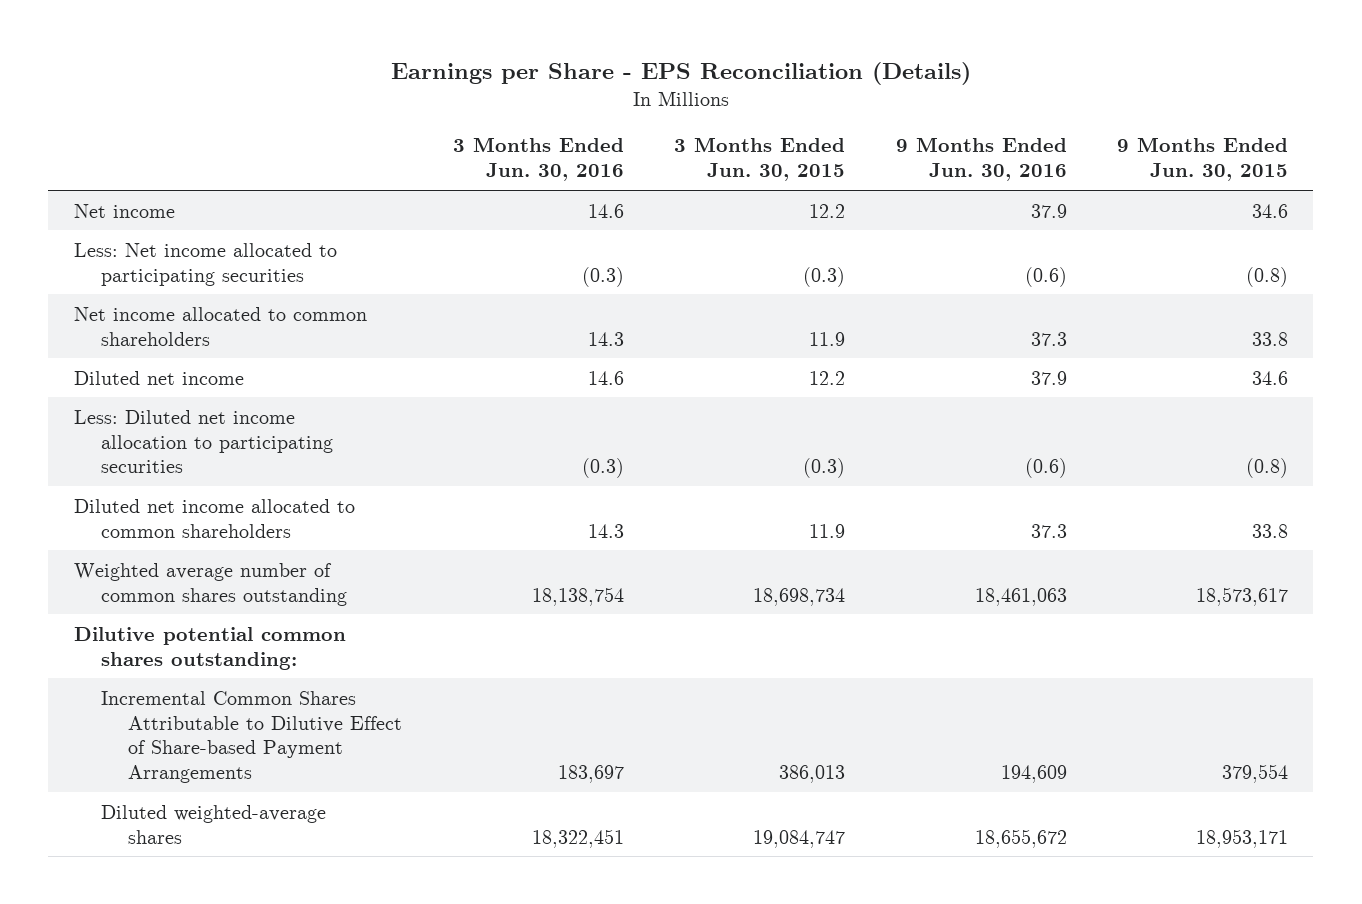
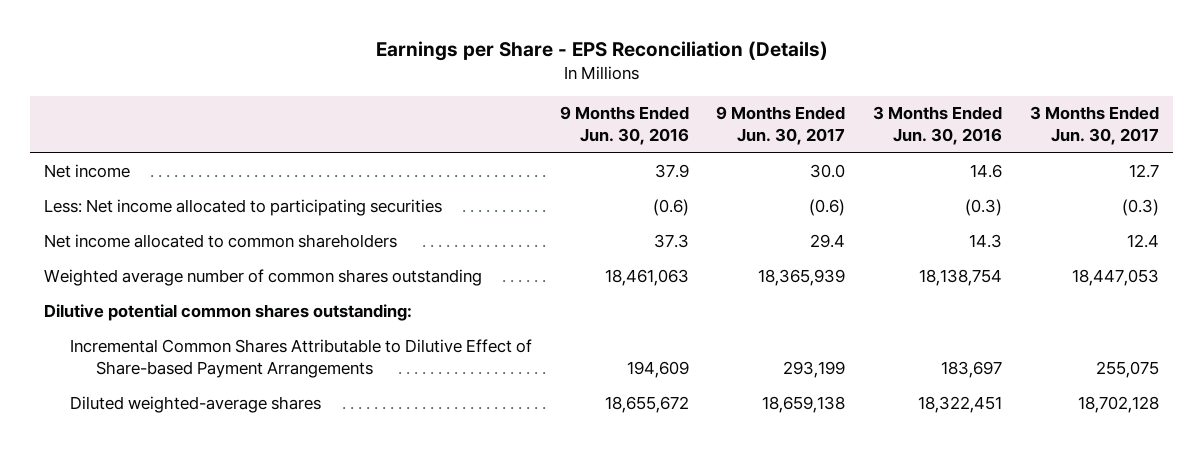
[674,137,846,182] 3 Months Ended Jun. 30, 2015 -> none
[1117,137,1289,182] 9 Months Ended Jun. 30, 2015 -> none
none -> [716,106,846,146] 9 Months Ended Jun. 30, 2017
none -> [1030,106,1160,146] 3 Months Ended Jun. 30, 2017
[73,370,244,385] Diluted net income -> none
[73,409,333,474] Less: Diluted net income allocation to participating securities -> none
[73,498,355,538] Diluted net income allocated to common shareholders -> none

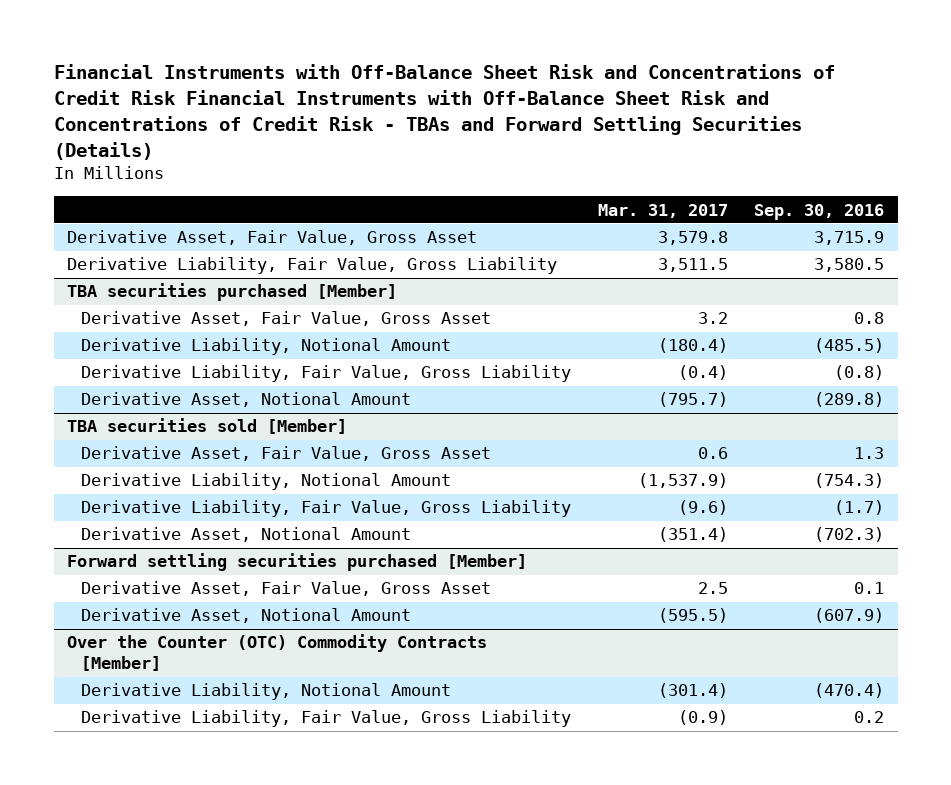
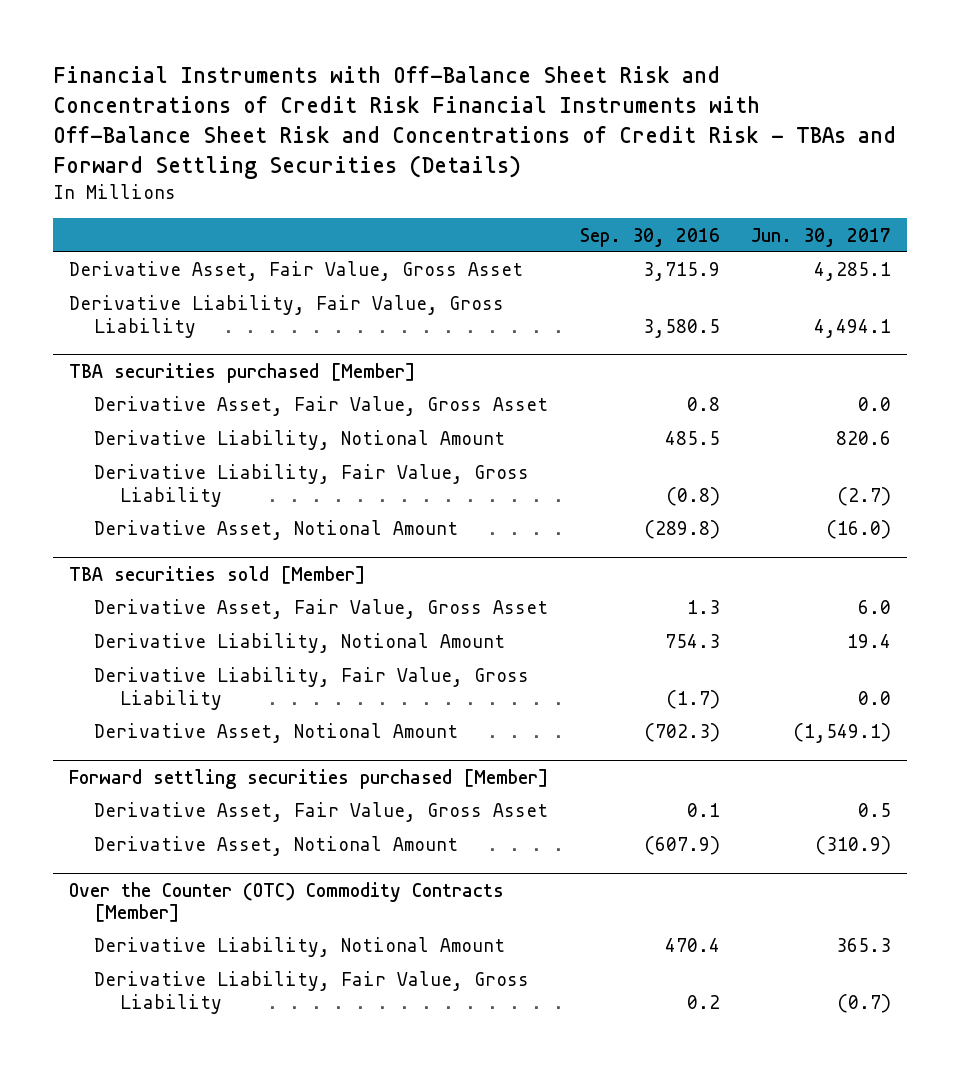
[597,203,728,218] Mar. 31, 2017 -> none
none -> [751,227,892,247] Jun. 30, 2017
[814,338,885,354] (485.5) -> [665,431,721,446] 485.5
[814,473,885,489] (754.3) -> [665,634,721,649] 754.3
[814,683,885,699] (470.4) -> [665,938,721,953] 470.4

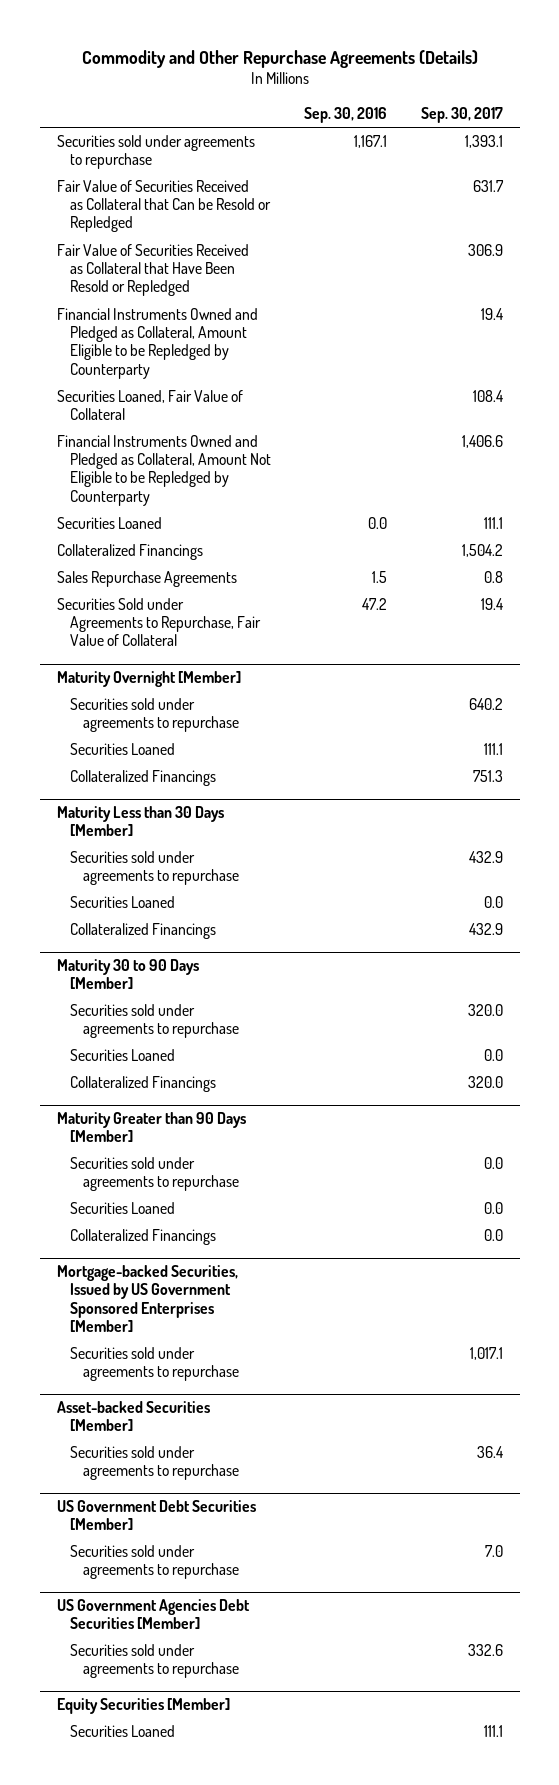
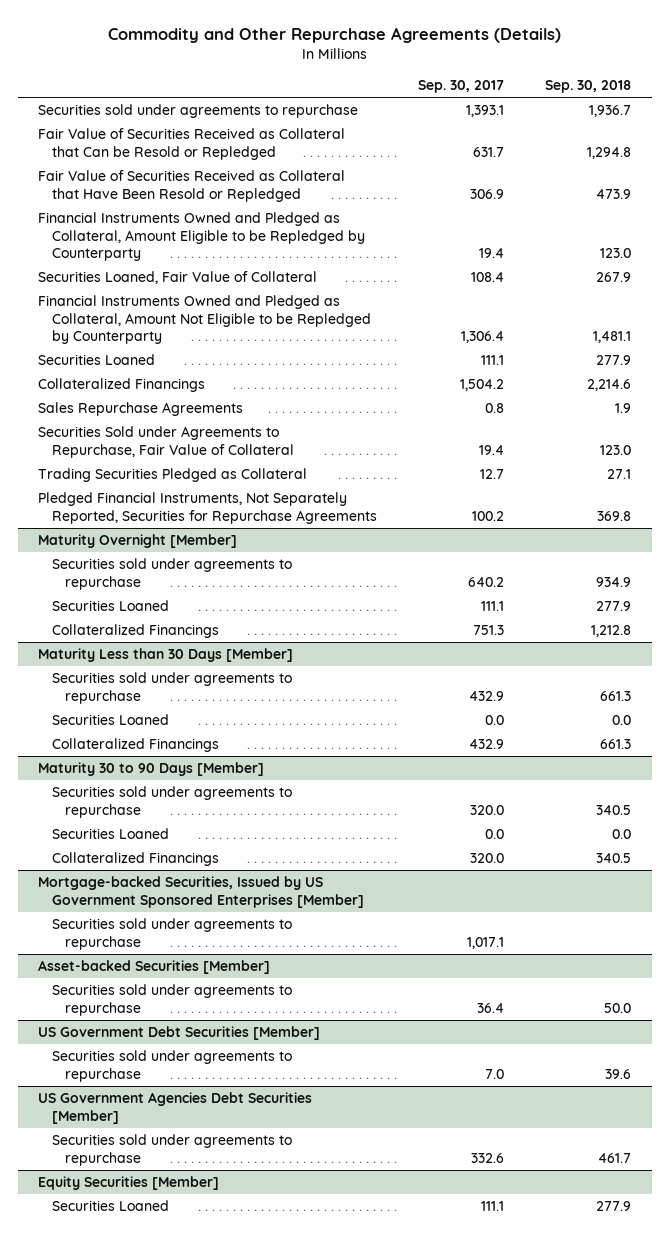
[304,107,388,124] Sep. 30, 2016 -> none
none -> [544,80,631,94] Sep. 30, 2018
[461,435,503,449] 1,406.6 -> [460,331,504,344] 1,306.4
none -> [38,468,308,483] Trading Securities Pledged as Collateral
none -> [38,492,377,524] Pledged Financial Instruments, Not Separately Reported, Securities for Repurchase Agreements
[56,1112,246,1143] Maturity Greater than 90 Days [Member] -> none
[69,1157,239,1192] Securities sold under agreements to repurchase -> none
[69,1202,175,1215] Securities Loaned -> none
[69,1229,216,1246] Collateralized Financings -> none

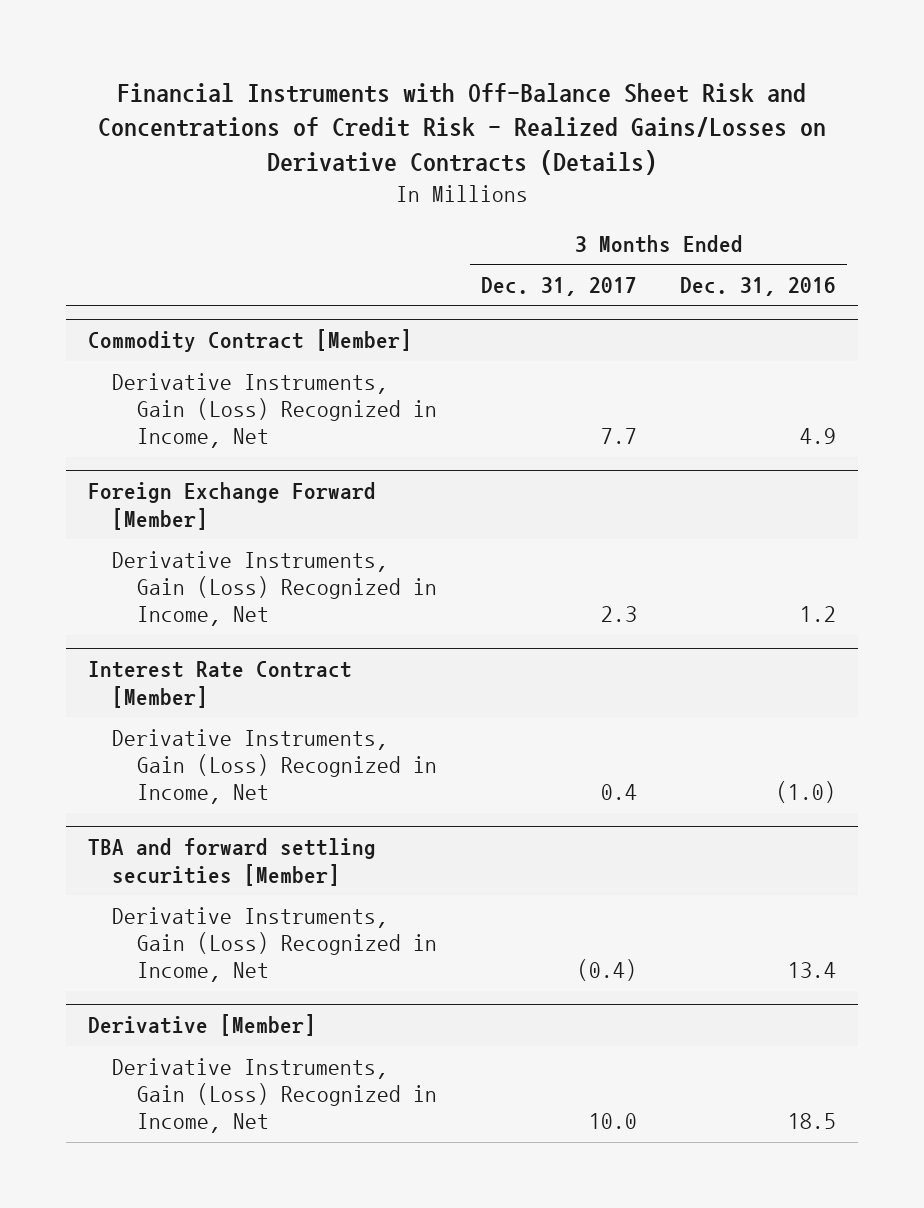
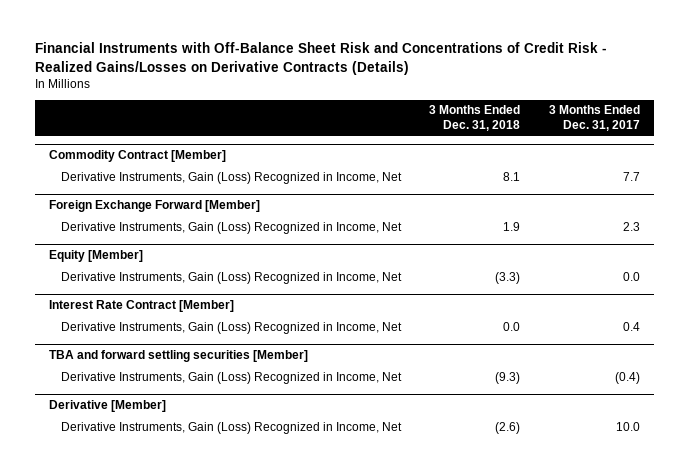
[680,277,837,297] Dec. 31, 2016 -> none
none -> [429,105,521,132] 3 Months Ended Dec. 31, 2018
none -> [48,250,143,263] Equity [Member]
none -> [60,271,402,284] Derivative Instruments, Gain (Loss) Recognized in Income, Net

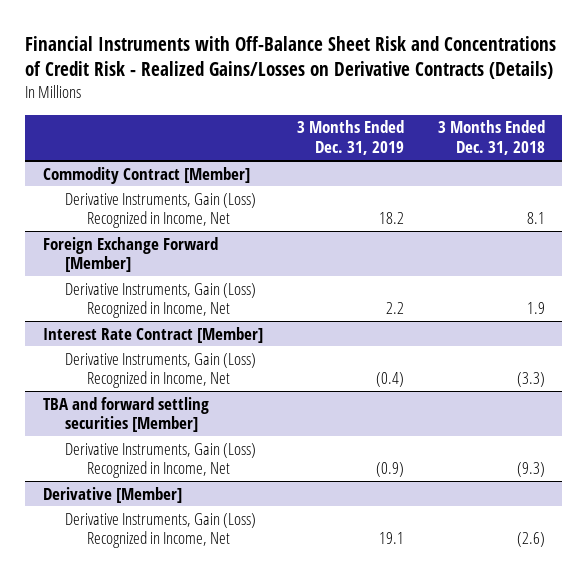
[549,105,641,132] 3 Months Ended Dec. 31, 2017 -> none
none -> [296,120,404,156] 3 Months Ended Dec. 31, 2019
[48,250,143,263] Equity [Member] -> none
[60,271,402,284] Derivative Instruments, Gain (Loss) Recognized in Income, Net -> none
[503,321,521,331] 0.0 -> [517,372,546,388] (3.3)

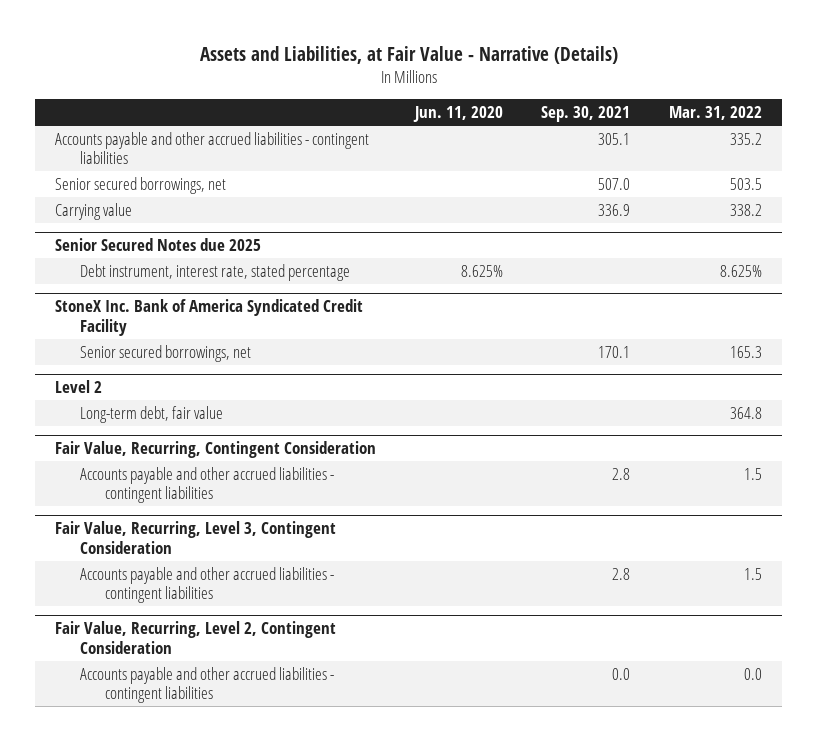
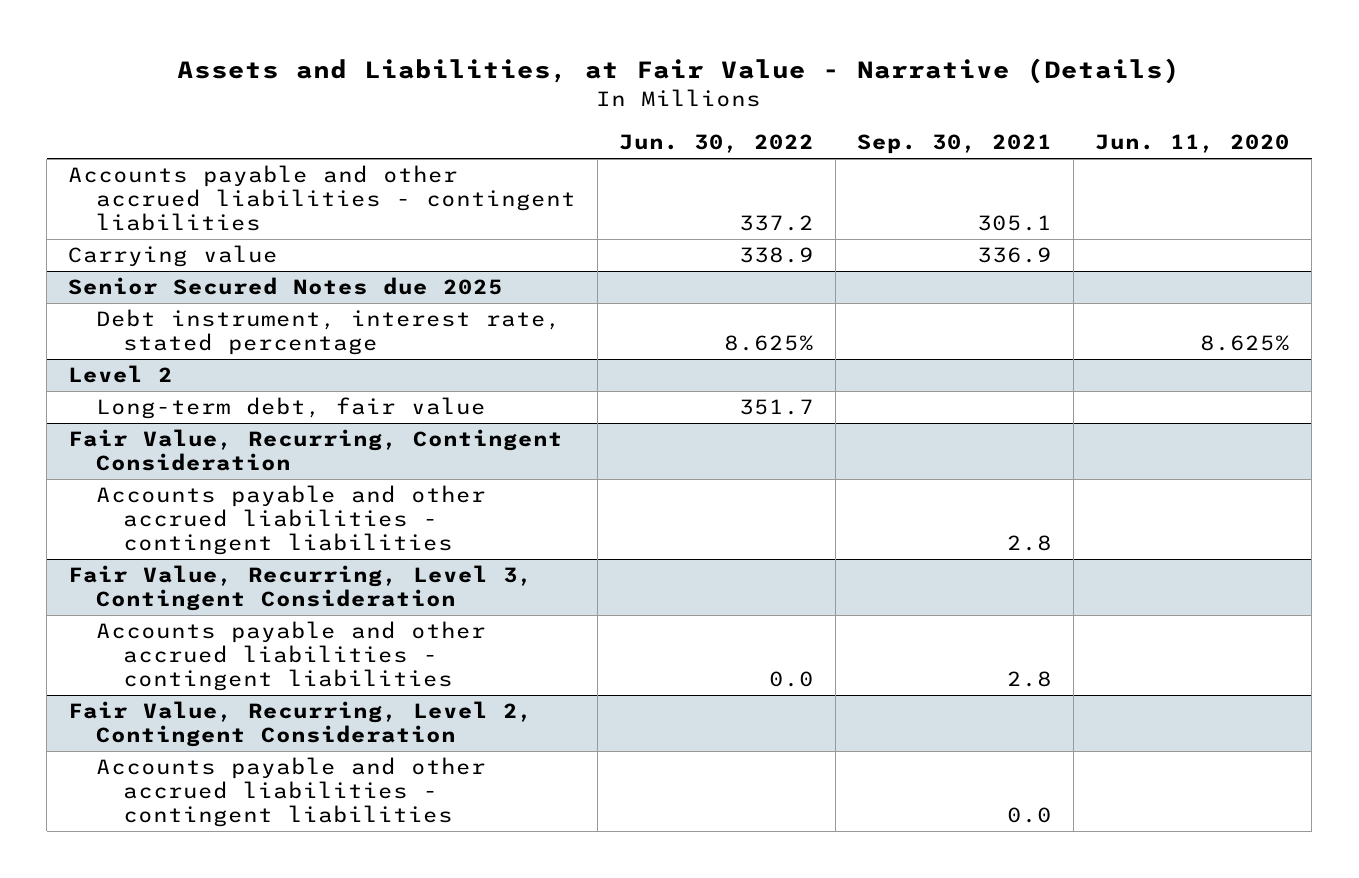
[669,106,763,121] Mar. 31, 2022 -> none
none -> [618,134,814,154] Jun. 30, 2022
[54,176,226,194] Senior secured borrowings, net -> none
[54,299,363,336] StoneX Inc. Bank of America Syndicated Credit Facility -> none
[79,344,251,362] Senior secured borrowings, net -> none

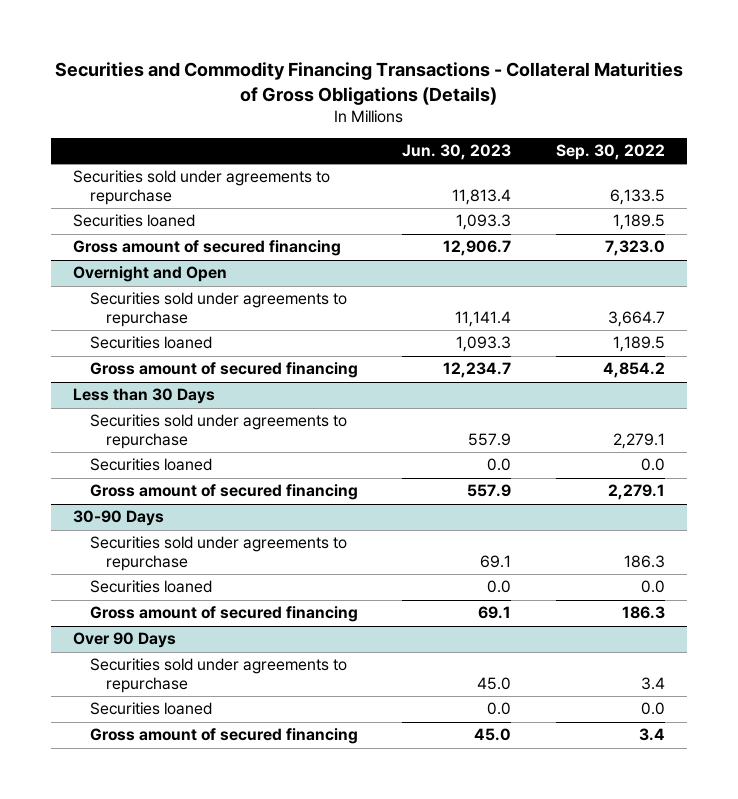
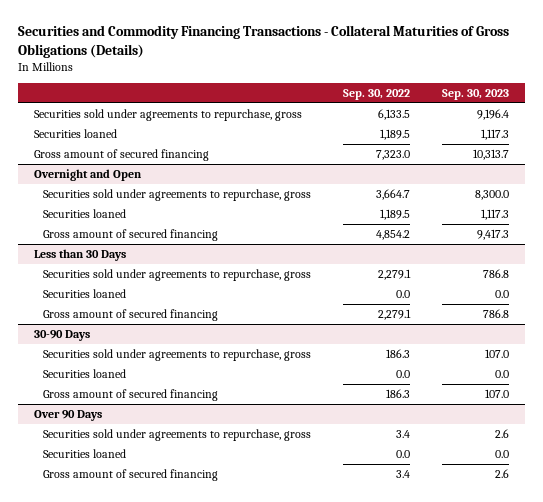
[402,144,512,161] Jun. 30, 2023 -> none
none -> [442,88,510,100] Sep. 30, 2023
[73,170,331,206] Securities sold under agreements to repurchase -> [34,109,303,122] Securities sold under agreements to repurchase, gross
[89,292,347,328] Securities sold under agreements to repurchase -> [42,189,311,202] Securities sold under agreements to repurchase, gross
[89,414,347,450] Securities sold under agreements to repurchase -> [42,269,311,282] Securities sold under agreements to repurchase, gross
[89,536,347,572] Securities sold under agreements to repurchase -> [42,349,311,362] Securities sold under agreements to repurchase, gross
[89,658,347,694] Securities sold under agreements to repurchase -> [42,429,311,442] Securities sold under agreements to repurchase, gross

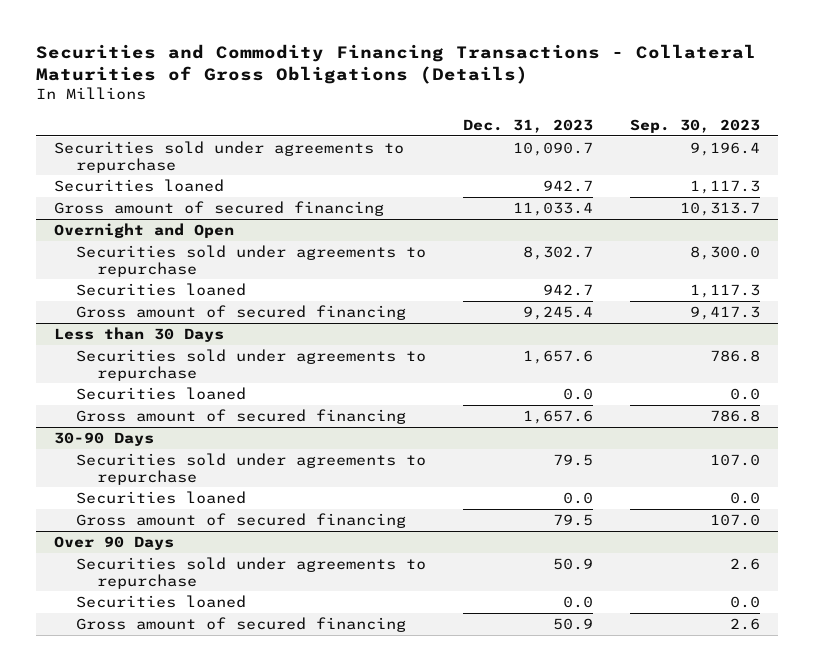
[342,88,410,100] Sep. 30, 2022 -> none
none -> [462,118,593,133] Dec. 31, 2023
[34,109,303,122] Securities sold under agreements to repurchase, gross -> [54,140,405,173] Securities sold under agreements to repurchase
[42,189,311,202] Securities sold under agreements to repurchase, gross -> [75,244,426,277] Securities sold under agreements to repurchase
[42,269,311,282] Securities sold under agreements to repurchase, gross -> [75,348,426,381] Securities sold under agreements to repurchase
[42,349,311,362] Securities sold under agreements to repurchase, gross -> [75,452,426,485] Securities sold under agreements to repurchase
[42,429,311,442] Securities sold under agreements to repurchase, gross -> [75,556,426,589] Securities sold under agreements to repurchase

